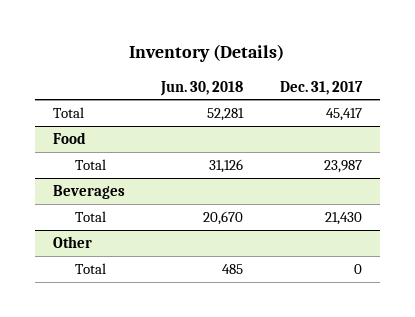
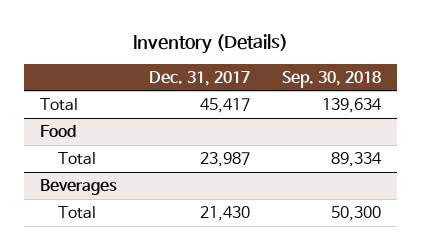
[160,80,244,96] Jun. 30, 2018 -> none
none -> [281,70,381,88] Sep. 30, 2018
[53,236,93,249] Other -> none
[74,263,106,275] Total -> none

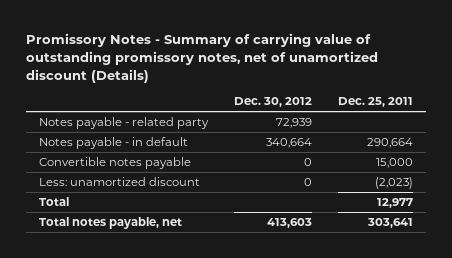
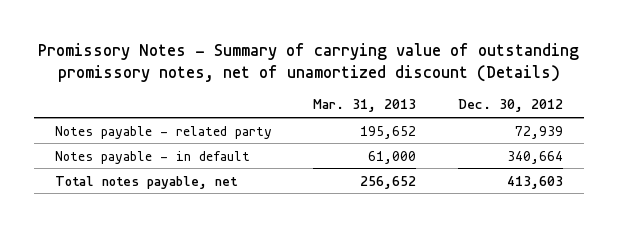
[337,97,413,108] Dec. 25, 2011 -> none
none -> [313,99,417,113] Mar. 31, 2013
[39,156,192,169] Convertible notes payable -> none
[39,176,201,186] Less: unamortized discount -> none
[39,196,70,206] Total -> none

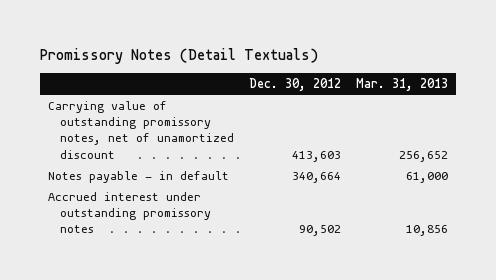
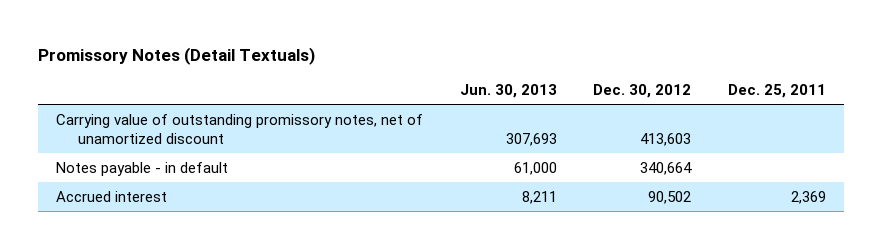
[356,77,449,91] Mar. 31, 2013 -> none
none -> [459,84,557,99] Jun. 30, 2013
none -> [727,84,826,99] Dec. 25, 2011
[47,192,211,234] Accrued interest under outstanding promissory notes -> [55,190,167,202] Accrued interest

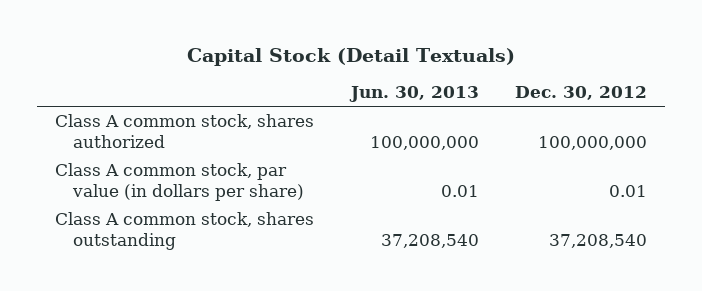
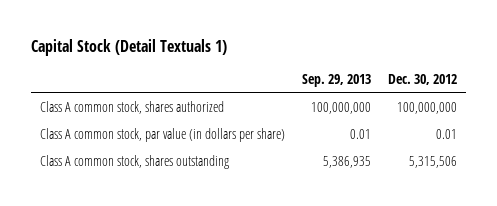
[187,47,516,66] Capital Stock (Detail Textuals) -> [31,39,228,57] Capital Stock (Detail Textuals 1)
[348,86,479,103] Jun. 30, 2013 -> none
none -> [301,74,371,88] Sep. 29, 2013
[549,234,648,249] 37,208,540 -> [409,156,458,169] 5,315,506

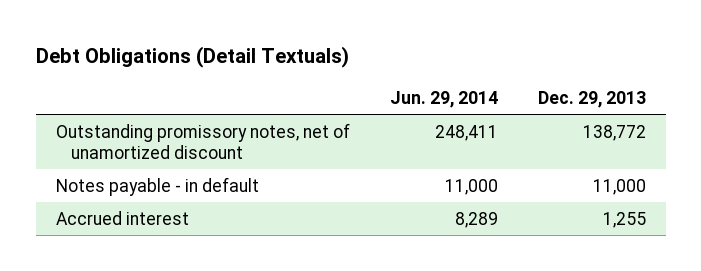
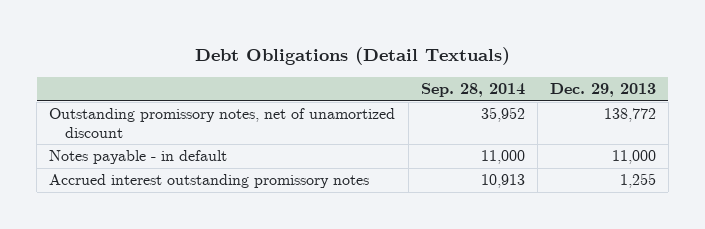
[389,90,498,108] Jun. 29, 2014 -> none
none -> [420,83,525,98] Sep. 28, 2014
[55,210,189,225] Accrued interest -> [49,174,370,189] Accrued interest outstanding promissory notes

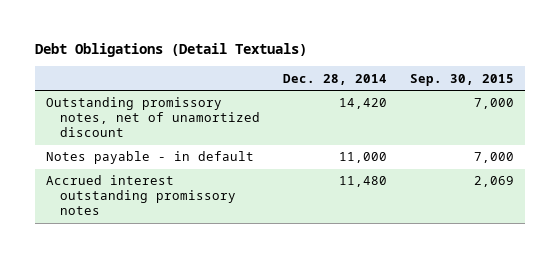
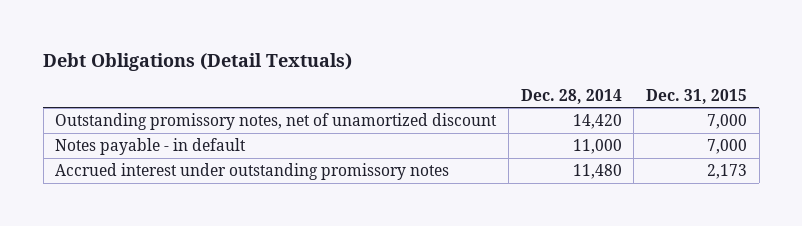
[409,73,514,86] Sep. 30, 2015 -> none
none -> [646,88,748,104] Dec. 31, 2015
[46,175,236,216] Accrued interest outstanding promissory notes -> [55,162,450,180] Accrued interest under outstanding promissory notes

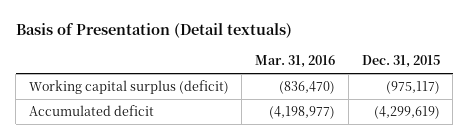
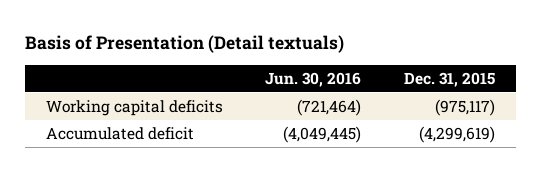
[255,55,336,69] Mar. 31, 2016 -> none
none -> [265,71,362,87] Jun. 30, 2016
[28,80,229,95] Working capital surplus (deficit) -> [46,99,224,116] Working capital deficits

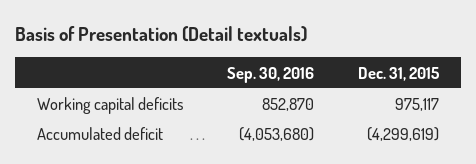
[265,71,362,87] Jun. 30, 2016 -> none
none -> [227,66,315,83] Sep. 30, 2016
[434,98,495,116] (975,117) -> [394,98,439,112] 975,117

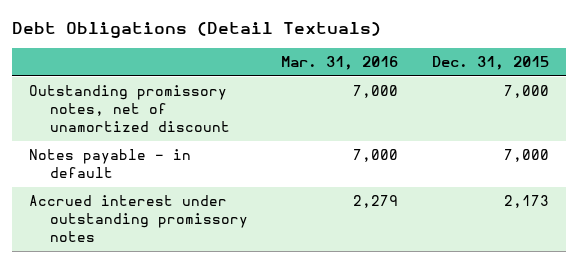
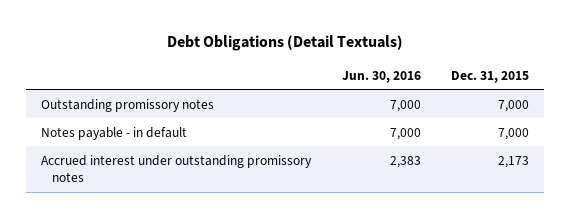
[281,56,399,71] Mar. 31, 2016 -> none
none -> [341,70,421,83] Jun. 30, 2016
[29,85,230,133] Outstanding promissory notes, net of unamortized discount -> [41,98,215,112] Outstanding promissory notes

